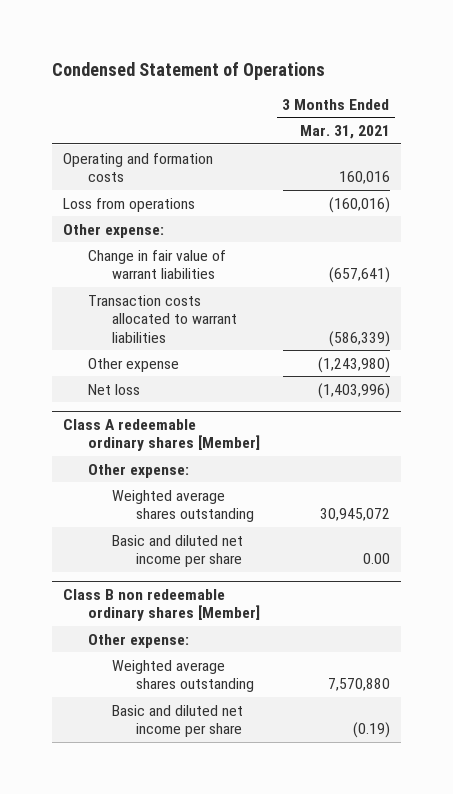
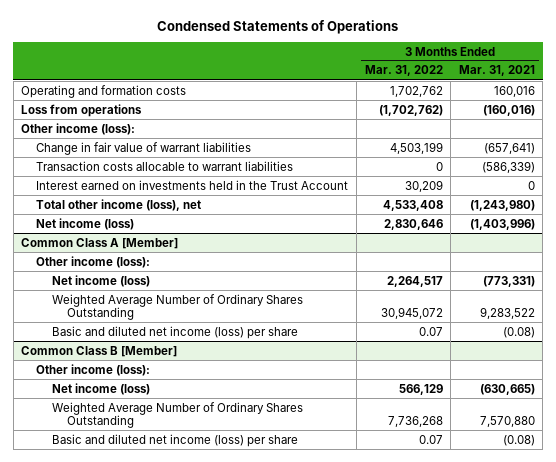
[52,62,326,81] Condensed Statement of Operations -> [157,19,399,34] Condensed Statements of Operations
none -> [364,65,443,77] Mar. 31, 2022
[63,223,165,238] Other expense: -> [21,122,136,135] Other income (loss):
[63,418,260,452] Class A redeemable ordinary shares [Member] -> none
[63,588,260,622] Class B non redeemable ordinary shares [Member] -> none
[87,294,238,343] Transaction costs allocated to warrant liabilities -> [36,160,294,171] Transaction costs allocable to warrant liabilities
none -> [36,179,349,190] Interest earned on investments held in the Trust Account
[87,357,179,372] Other expense -> [36,198,202,211] Total other income (loss), net
[87,383,140,395] Net loss -> [36,217,135,230] Net income (loss)
none -> [21,237,179,249] Common Class A [Member]
[87,463,189,478] Other expense: -> [36,255,151,268] Other income (loss):
none -> [51,274,150,287] Net income (loss)
[112,489,255,523] Weighted average shares outstanding -> [51,293,303,320] Weighted Average Number of Ordinary Shares Outstanding
[319,508,390,522] 30,945,072 -> [479,306,535,319] 9,283,522
[112,534,244,568] Basic and diluted net income per share -> [51,325,298,339] Basic and diluted net income (loss) per share
[362,553,390,565] 0.00 -> [502,326,535,338] (0.08)
none -> [21,345,178,357] Common Class B [Member]
[87,633,189,648] Other expense: -> [36,363,151,376] Other income (loss):
none -> [51,382,150,395] Net income (loss)
[112,659,255,693] Weighted average shares outstanding -> [51,401,303,428] Weighted Average Number of Ordinary Shares Outstanding
[112,704,244,738] Basic and diluted net income per share -> [51,433,298,447] Basic and diluted net income (loss) per share
[352,722,390,739] (0.19) -> [502,434,535,446] (0.08)

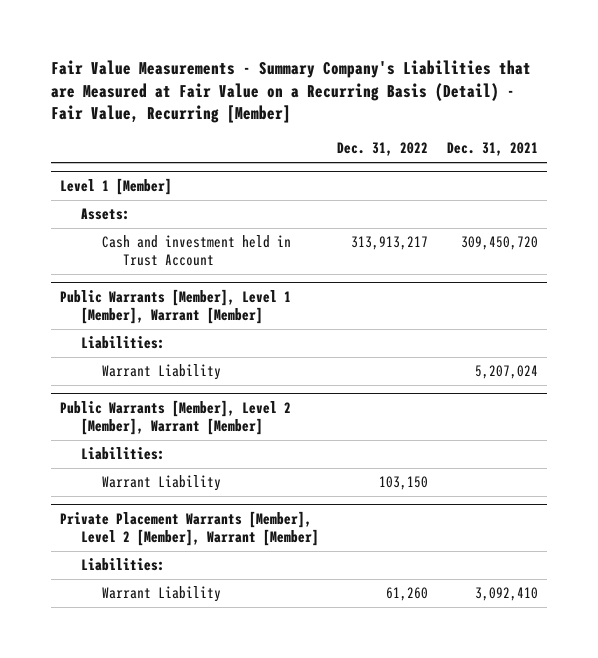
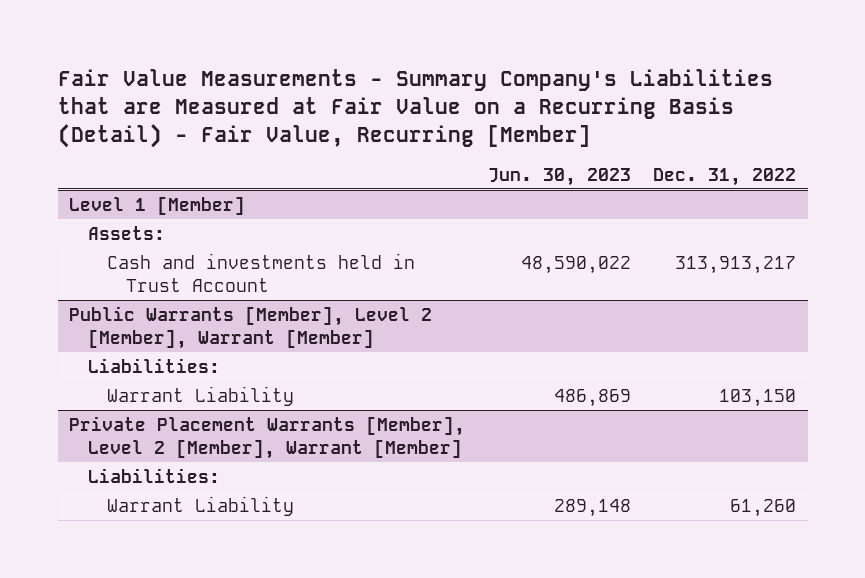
[446,142,538,157] Dec. 31, 2021 -> none
none -> [487,167,631,186] Jun. 30, 2023
[59,289,291,325] Public Warrants [Member], Level 1 [Member], Warrant [Member] -> none
[81,336,166,350] Liabilities: -> none
[102,364,222,381] Warrant Liability -> none
[102,235,292,267] Cash and investment held in Trust Account -> [107,252,416,292] Cash and investments held in Trust Account

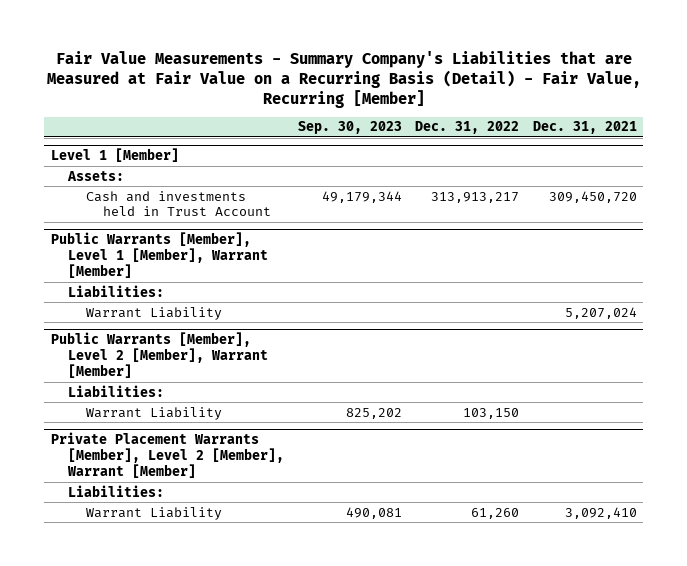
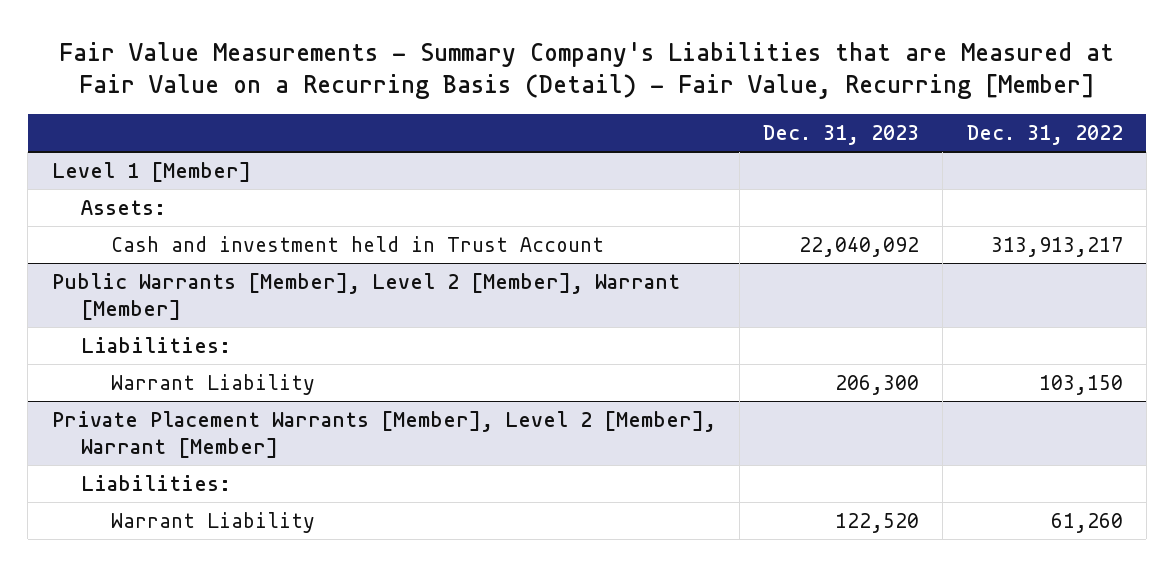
[297,121,402,135] Sep. 30, 2023 -> none
[532,121,637,135] Dec. 31, 2021 -> none
none -> [763,125,920,146] Dec. 31, 2023
[50,232,269,279] Public Warrants [Member], Level 1 [Member], Warrant [Member] -> none
[68,284,165,297] Liabilities: -> none
[85,306,222,320] Warrant Liability -> none
[85,190,272,217] Cash and investments held in Trust Account -> [110,235,604,252] Cash and investment held in Trust Account

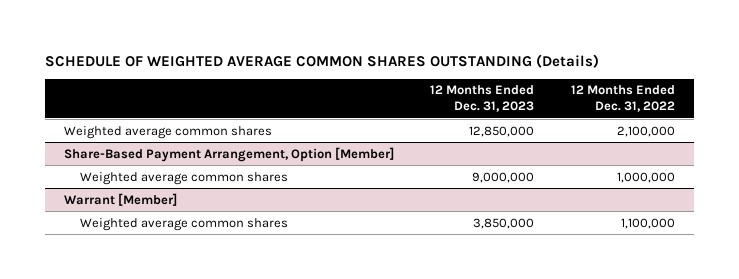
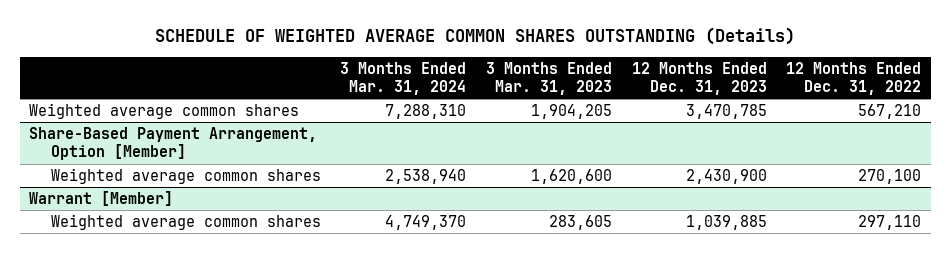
none -> [340,61,467,95] 3 Months Ended Mar. 31, 2024
none -> [486,61,613,95] 3 Months Ended Mar. 31, 2023
[469,125,535,137] 12,850,000 -> [685,103,767,119] 3,470,785
[617,125,676,137] 2,100,000 -> [858,103,922,119] 567,210
[472,171,535,183] 9,000,000 -> [685,168,767,184] 2,430,900
[617,171,676,183] 1,000,000 -> [858,168,922,184] 270,100
[473,217,535,229] 3,850,000 -> [685,214,767,230] 1,039,885
[621,217,676,229] 1,100,000 -> [858,214,922,230] 297,110

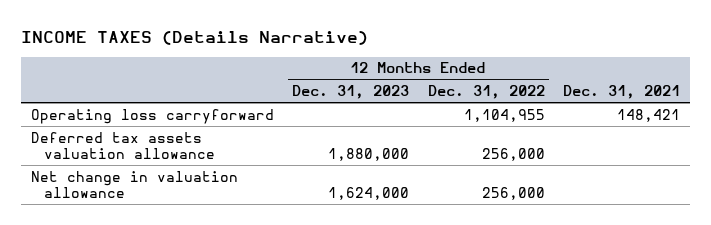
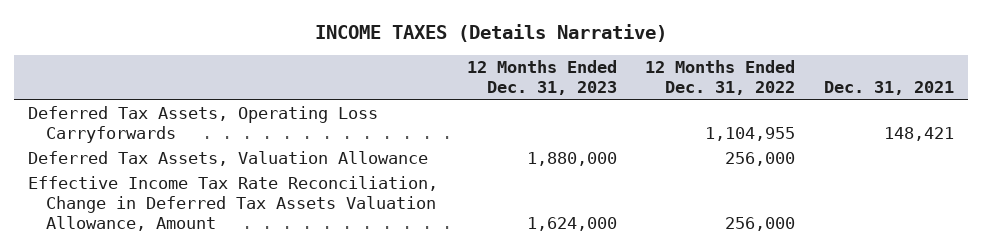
[30,108,274,124] Operating loss carryforward -> [28,106,379,144] Deferred Tax Assets, Operating Loss Carryforwards
[30,131,216,159] Deferred tax assets valuation allowance -> [28,151,429,167] Deferred Tax Assets, Valuation Allowance
[30,170,238,198] Net change in valuation allowance -> [28,176,439,232] Effective Income Tax Rate Reconciliation, Change in Deferred Tax Assets Valuation Allowance, Amount

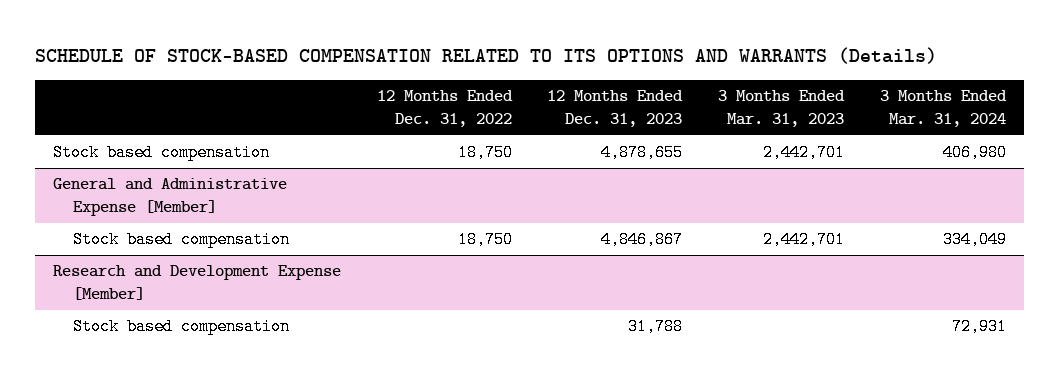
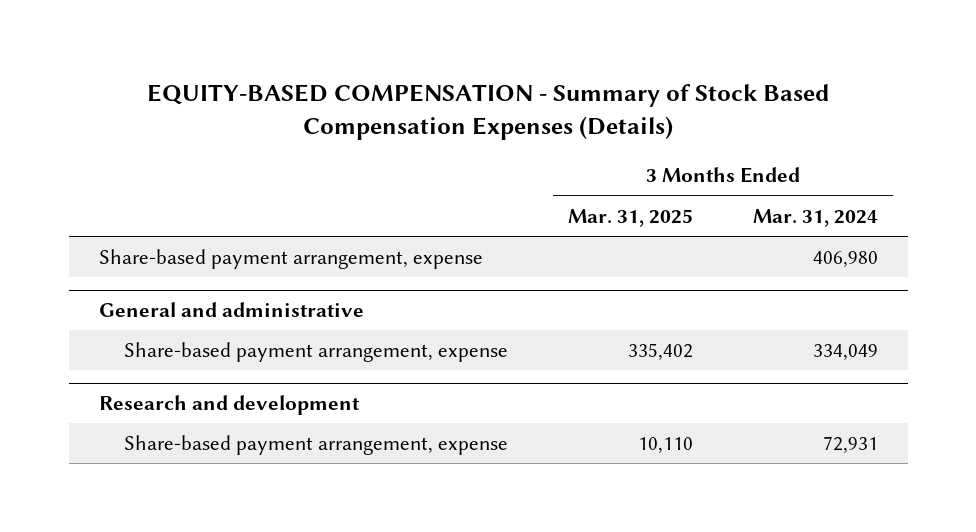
[34,47,937,65] SCHEDULE OF STOCK-BASED COMPENSATION RELATED TO ITS OPTIONS AND WARRANTS (Details) -> [147,84,830,141] EQUITY-BASED COMPENSATION - Summary of Stock Based Compensation Expenses (Details)
[376,90,513,128] 12 Months Ended Dec. 31, 2022 -> none
[547,90,684,128] 12 Months Ended Dec. 31, 2023 -> none
[718,90,846,128] 3 Months Ended Mar. 31, 2023 -> none
none -> [567,208,693,227] Mar. 31, 2025
[52,144,270,162] Stock based compensation -> [98,249,483,270] Share-based payment arrangement, expense
[52,178,287,217] General and Administrative Expense [Member] -> [98,302,364,318] General and administrative
[73,231,291,249] Stock based compensation -> [123,342,508,363] Share-based payment arrangement, expense
[52,265,341,301] Research and Development Expense [Member] -> [98,395,360,416] Research and development
[73,318,291,336] Stock based compensation -> [123,435,508,456] Share-based payment arrangement, expense

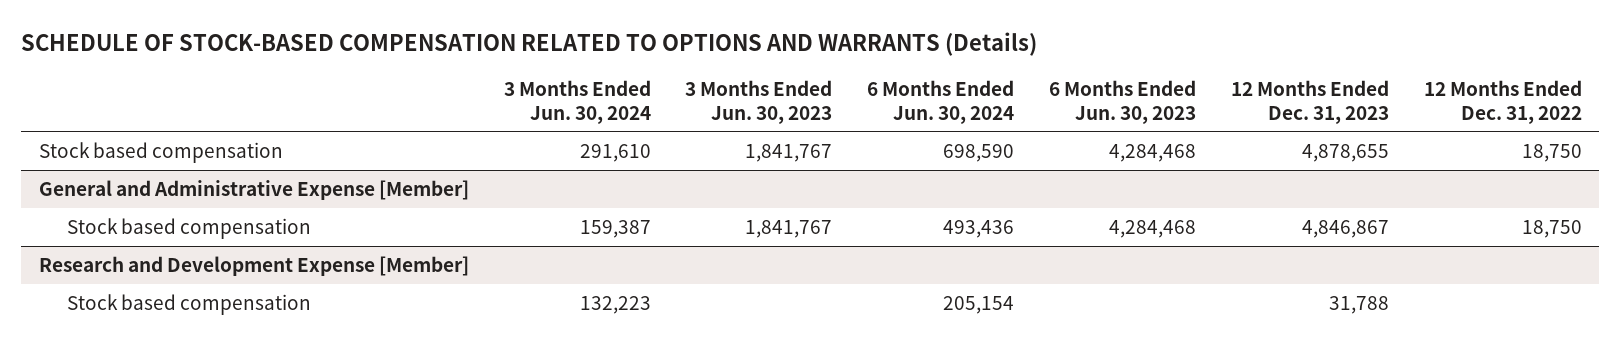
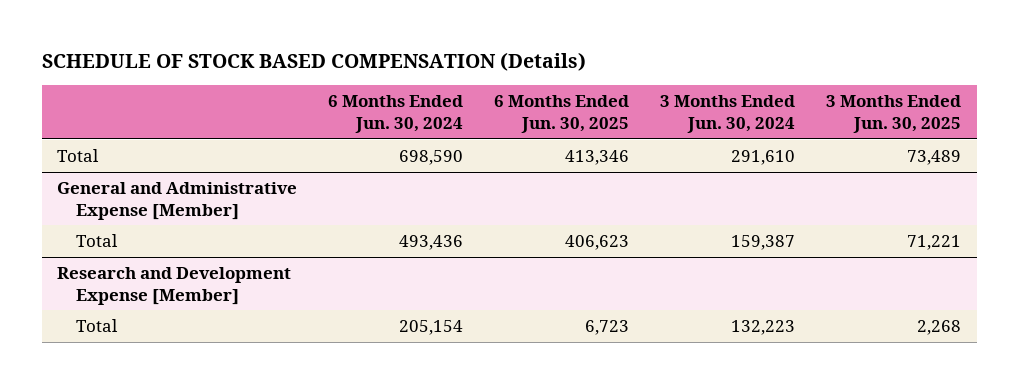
[21,31,1038,56] SCHEDULE OF STOCK-BASED COMPENSATION RELATED TO OPTIONS AND WARRANTS (Details) -> [41,52,586,72] SCHEDULE OF STOCK BASED COMPENSATION (Details)
[685,79,833,124] 3 Months Ended Jun. 30, 2023 -> none
[1049,79,1197,124] 6 Months Ended Jun. 30, 2023 -> none
[1231,79,1390,124] 12 Months Ended Dec. 31, 2023 -> none
[1424,79,1583,124] 12 Months Ended Dec. 31, 2022 -> none
none -> [494,95,630,134] 6 Months Ended Jun. 30, 2025
none -> [826,95,962,134] 3 Months Ended Jun. 30, 2025
[38,141,283,163] Stock based compensation -> [57,149,100,163] Total
[66,217,311,239] Stock based compensation -> [75,234,118,248] Total
[66,293,311,315] Stock based compensation -> [75,319,118,333] Total

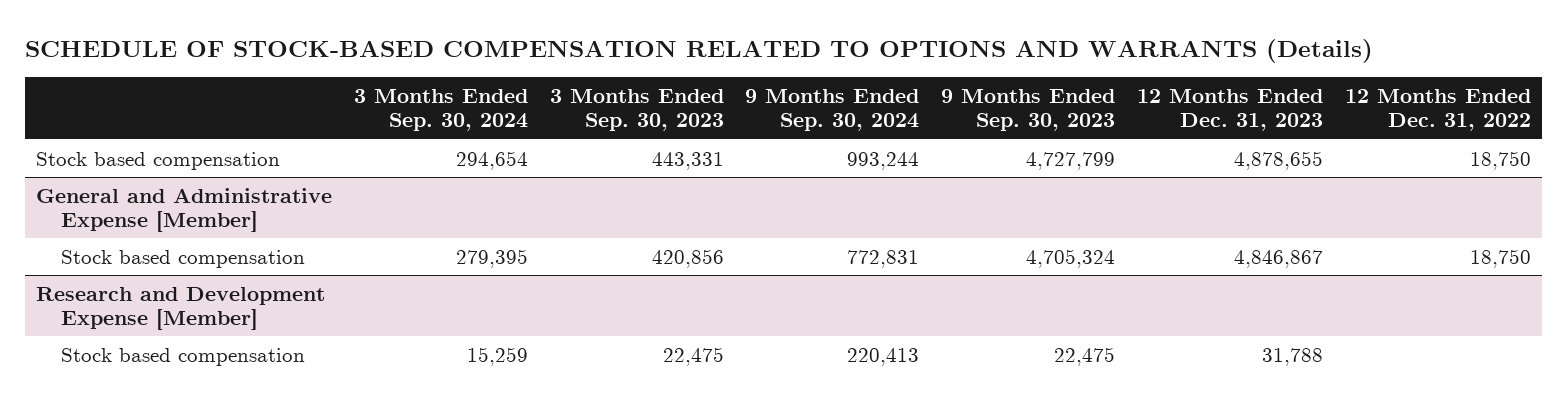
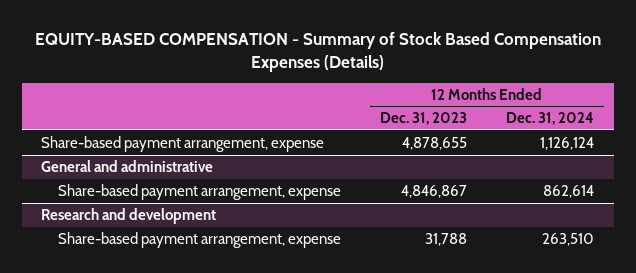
[25,38,1374,63] SCHEDULE OF STOCK-BASED COMPENSATION RELATED TO OPTIONS AND WARRANTS (Details) -> [34,31,601,72] EQUITY-BASED COMPENSATION - Summary of Stock Based Compensation Expenses (Details)
[353,88,528,132] 3 Months Ended Sep. 30, 2024 -> none
[549,88,724,132] 3 Months Ended Sep. 30, 2023 -> none
[745,88,920,132] 9 Months Ended Sep. 30, 2024 -> none
[941,88,1116,132] 9 Months Ended Sep. 30, 2023 -> none
[1344,88,1531,132] 12 Months Ended Dec. 31, 2022 -> none
none -> [506,112,595,126] Dec. 31, 2024
[36,151,281,170] Stock based compensation -> [41,135,325,152] Share-based payment arrangement, expense
[36,187,333,232] General and Administrative Expense [Member] -> [41,159,214,172] General and administrative
[60,249,305,268] Stock based compensation -> [57,183,341,200] Share-based payment arrangement, expense
[36,286,326,330] Research and Development Expense [Member] -> [41,207,217,224] Research and development
[60,347,305,366] Stock based compensation -> [57,231,341,248] Share-based payment arrangement, expense

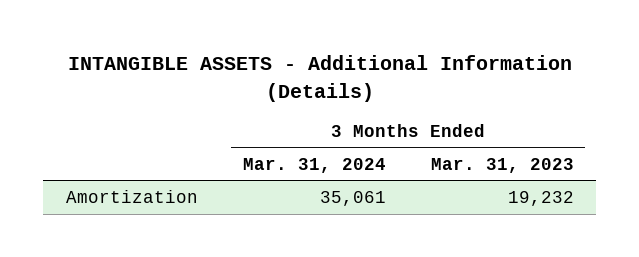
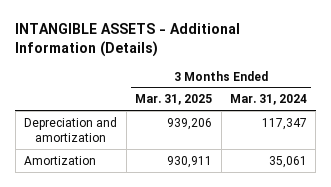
[430,157,574,173] Mar. 31, 2023 -> none
none -> [135,94,213,106] Mar. 31, 2025
none -> [24,116,118,142] Depreciation and amortization

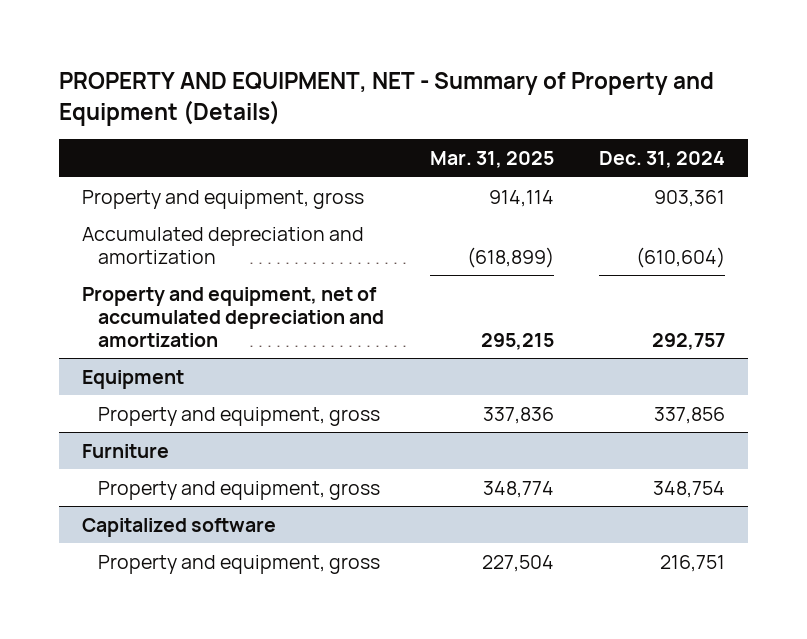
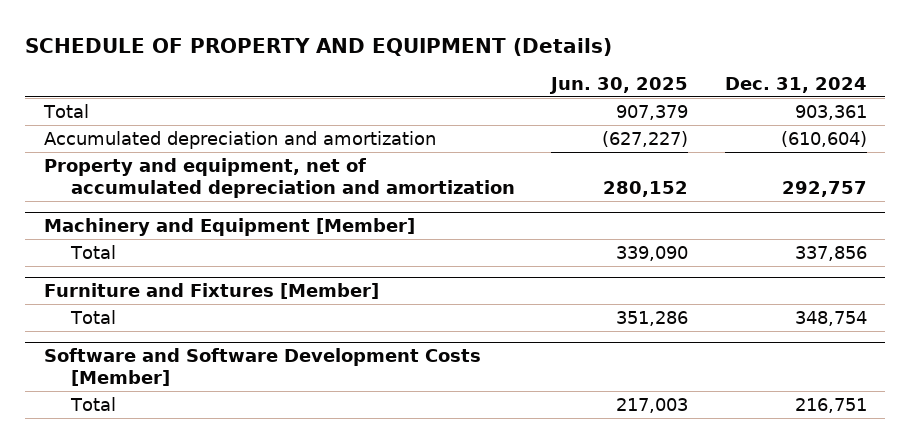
[59,72,715,126] PROPERTY AND EQUIPMENT, NET - Summary of Property and Equipment (Details) -> [25,37,613,56] SCHEDULE OF PROPERTY AND EQUIPMENT (Details)
[429,150,554,168] Mar. 31, 2025 -> none
none -> [549,76,689,94] Jun. 30, 2025
[81,189,364,209] Property and equipment, gross -> [42,103,89,118] Total
[81,369,184,389] Equipment -> [43,217,415,236] Machinery and Equipment [Member]
[97,406,380,426] Property and equipment, gross -> [69,244,116,259] Total
[81,443,169,458] Furniture -> [43,282,379,299] Furniture and Fixtures [Member]
[97,480,380,500] Property and equipment, gross -> [69,309,116,324] Total
[81,517,276,537] Capitalized software -> [43,347,481,387] Software and Software Development Costs [Member]
[97,554,380,574] Property and equipment, gross -> [69,396,116,411] Total

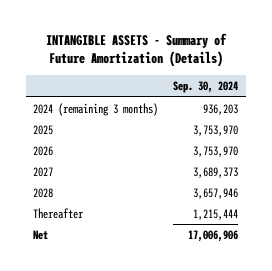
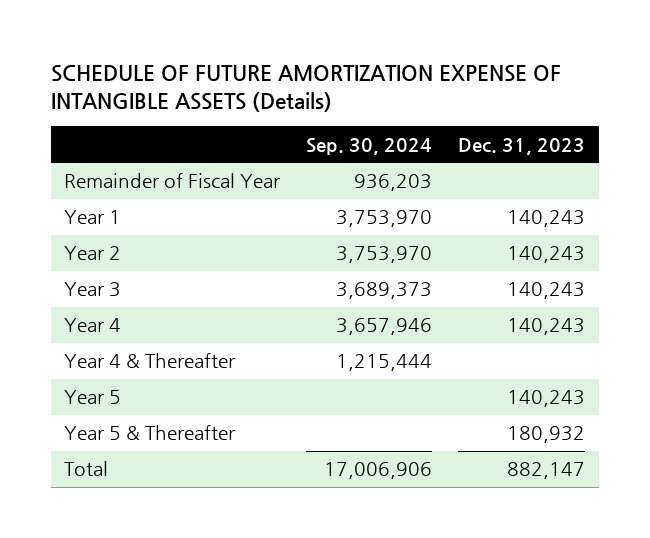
[45,32,227,68] INTANGIBLE ASSETS - Summary of Future Amortization (Details) -> [50,64,561,113] SCHEDULE OF FUTURE AMORTIZATION EXPENSE OF INTANGIBLE ASSETS (Details)
none -> [458,137,586,155] Dec. 31, 2023
[33,102,159,116] 2024 (remaining 3 months) -> [64,173,281,189] Remainder of Fiscal Year
[33,124,54,135] 2025 -> [64,210,122,225] Year 1
[33,145,54,156] 2026 -> [64,246,122,261] Year 2
[33,166,54,177] 2027 -> [64,282,122,298] Year 3
[33,187,54,198] 2028 -> [64,318,122,333] Year 4
[33,207,85,219] Thereafter -> [64,353,236,369] Year 4 & Thereafter
none -> [64,390,122,405] Year 5
none -> [64,425,236,441] Year 5 & Thereafter
[33,229,49,240] Net -> [64,461,109,477] Total

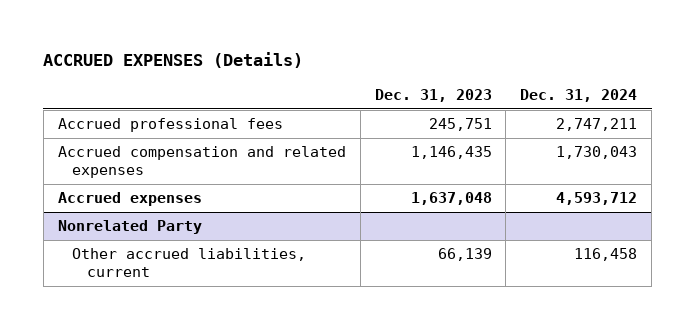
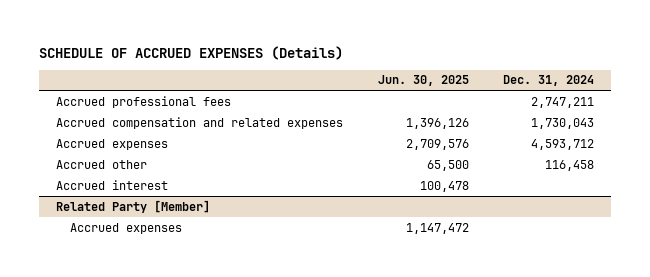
[43,51,304,68] ACCRUED EXPENSES (Details) -> [39,45,344,60] SCHEDULE OF ACCRUED EXPENSES (Details)
[374,88,492,102] Dec. 31, 2023 -> none
none -> [377,75,469,87] Jun. 30, 2025
[57,220,202,235] Nonrelated Party -> none
[72,248,307,278] Other accrued liabilities, current -> [56,159,148,169] Accrued other
none -> [56,179,169,190] Accrued interest
none -> [56,199,211,213] Related Party [Member]
none -> [69,222,182,234] Accrued expenses

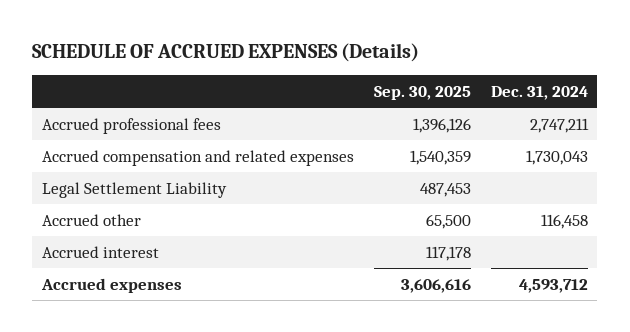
[377,75,469,87] Jun. 30, 2025 -> none
none -> [373,86,471,101] Sep. 30, 2025
none -> [42,181,228,198] Legal Settlement Liability
[56,199,211,213] Related Party [Member] -> none
[69,222,182,234] Accrued expenses -> none
[56,138,169,150] Accrued expenses -> [41,277,183,293] Accrued expenses

